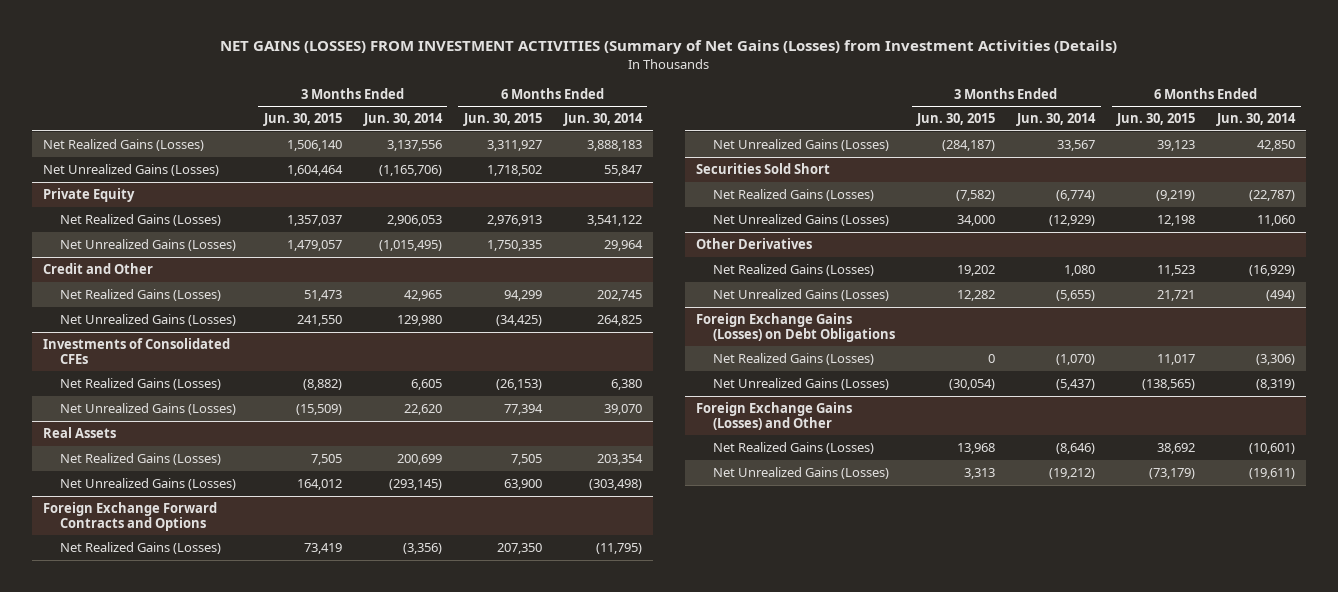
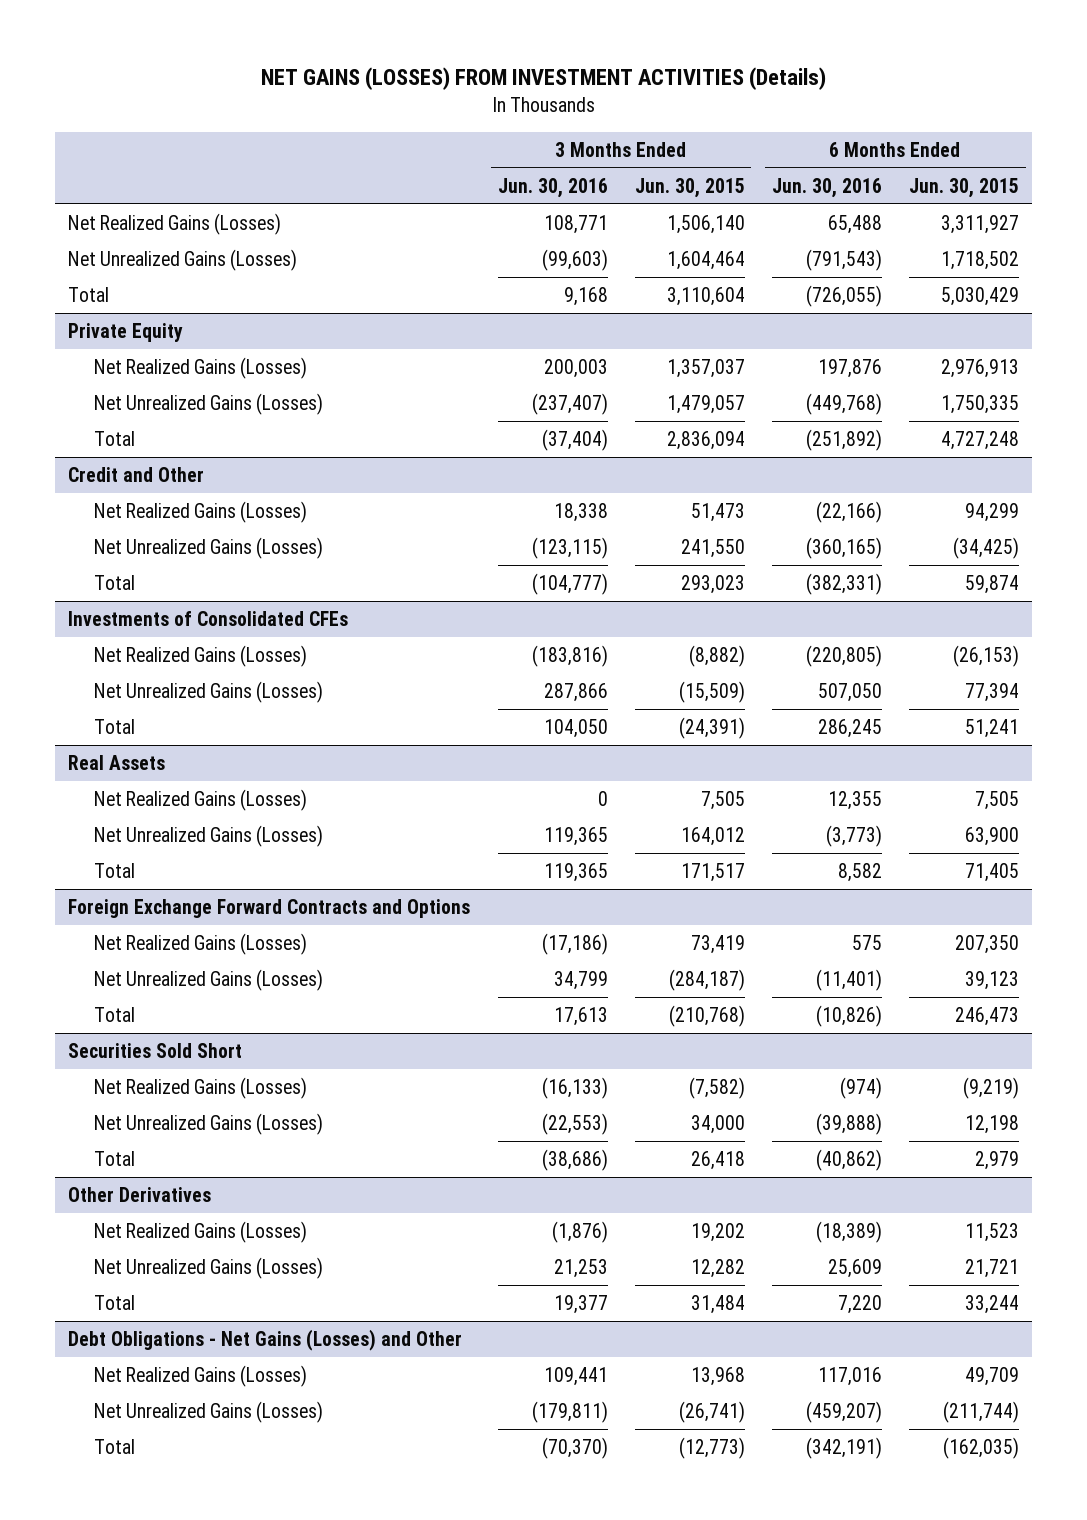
[219,40,1117,55] NET GAINS (LOSSES) FROM INVESTMENT ACTIVITIES (Summary of Net Gains (Losses) from Investment Activities (Details) -> [260,67,826,91] NET GAINS (LOSSES) FROM INVESTMENT ACTIVITIES (Details)
[362,113,443,127] Jun. 30, 2014 -> none
[562,113,643,127] Jun. 30, 2014 -> none
none -> [497,177,608,198] Jun. 30, 2016
none -> [771,177,882,198] Jun. 30, 2016
none -> [68,286,110,302] Total
none -> [94,430,136,446] Total
none -> [94,574,136,590] Total
none -> [94,718,136,734] Total
none -> [94,862,136,878] Total
none -> [94,1006,136,1022] Total
none -> [94,1150,136,1166] Total
[695,312,896,342] Foreign Exchange Gains (Losses) on Debt Obligations -> none
[695,401,852,430] Foreign Exchange Gains (Losses) and Other -> none
[713,441,875,454] Net Realized Gains (Losses) -> none
[713,466,890,479] Net Unrealized Gains (Losses) -> none
none -> [94,1294,136,1310] Total
none -> [68,1328,463,1351] Debt Obligations - Net Gains (Losses) and Other
[988,353,996,363] 0 -> [690,1366,745,1386] 13,968
[1157,353,1196,365] 11,017 -> [964,1366,1019,1386] 49,709
[949,378,996,390] (30,054) -> [678,1400,745,1423] (26,741)
[1142,378,1196,390] (138,565) -> [942,1400,1019,1423] (211,744)
none -> [94,1438,136,1454] Total

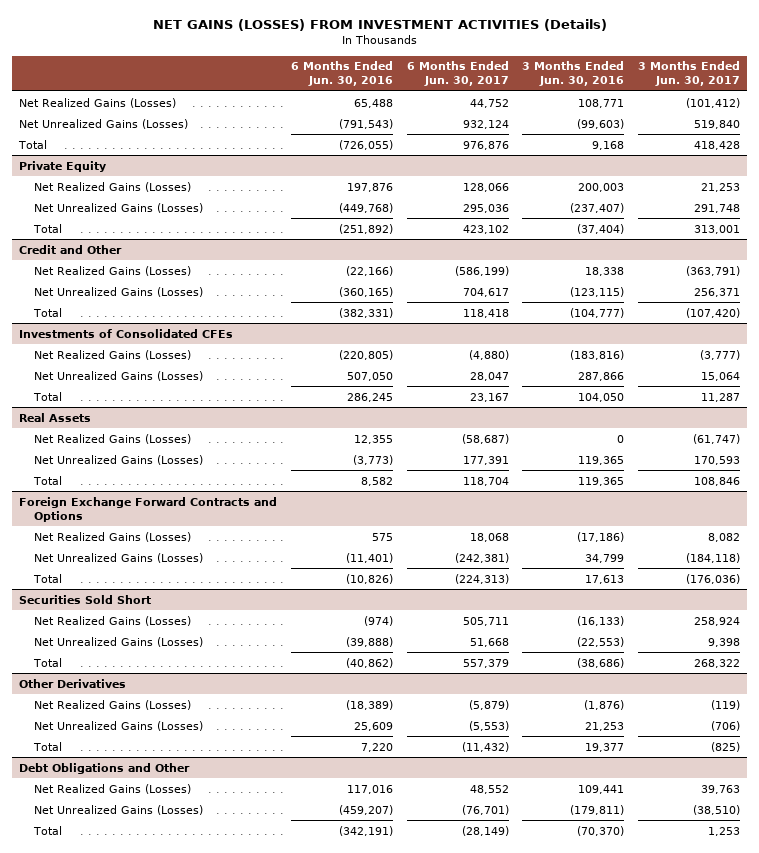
[634,177,745,198] Jun. 30, 2015 -> none
[908,177,1019,198] Jun. 30, 2015 -> none
none -> [406,61,509,87] 6 Months Ended Jun. 30, 2017
none -> [638,61,741,87] 3 Months Ended Jun. 30, 2017
[68,1328,463,1351] Debt Obligations - Net Gains (Losses) and Other -> [18,762,190,774] Debt Obligations and Other

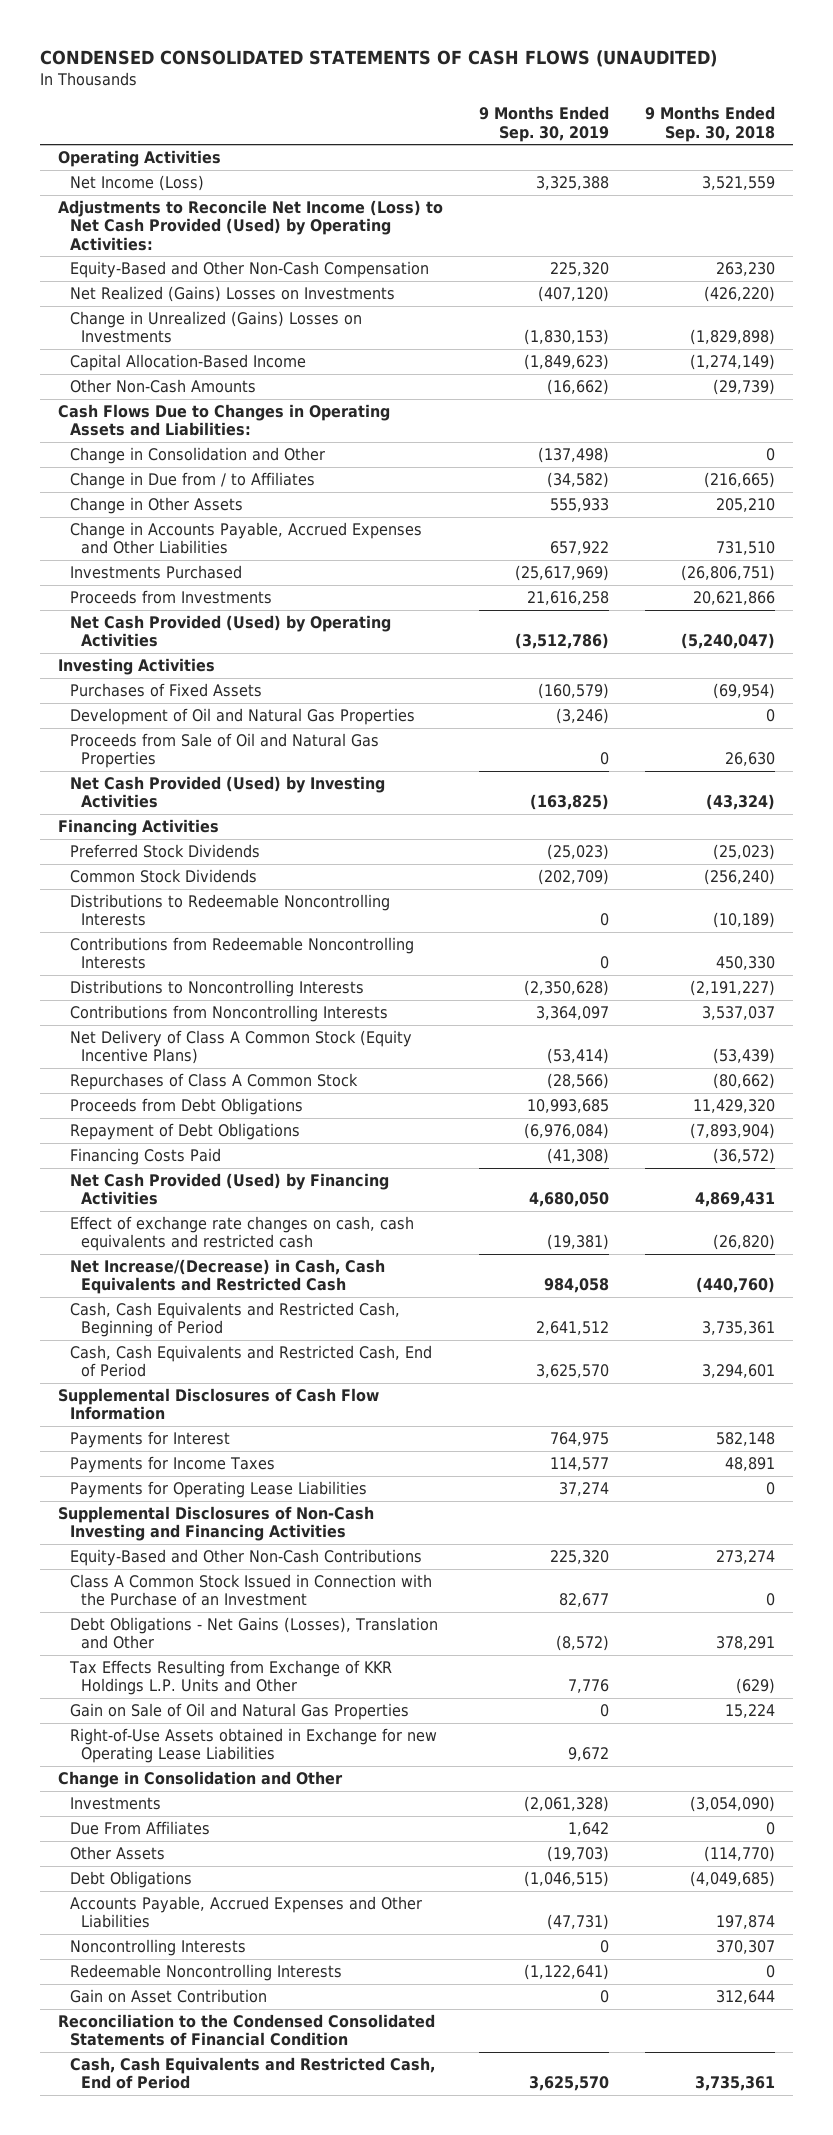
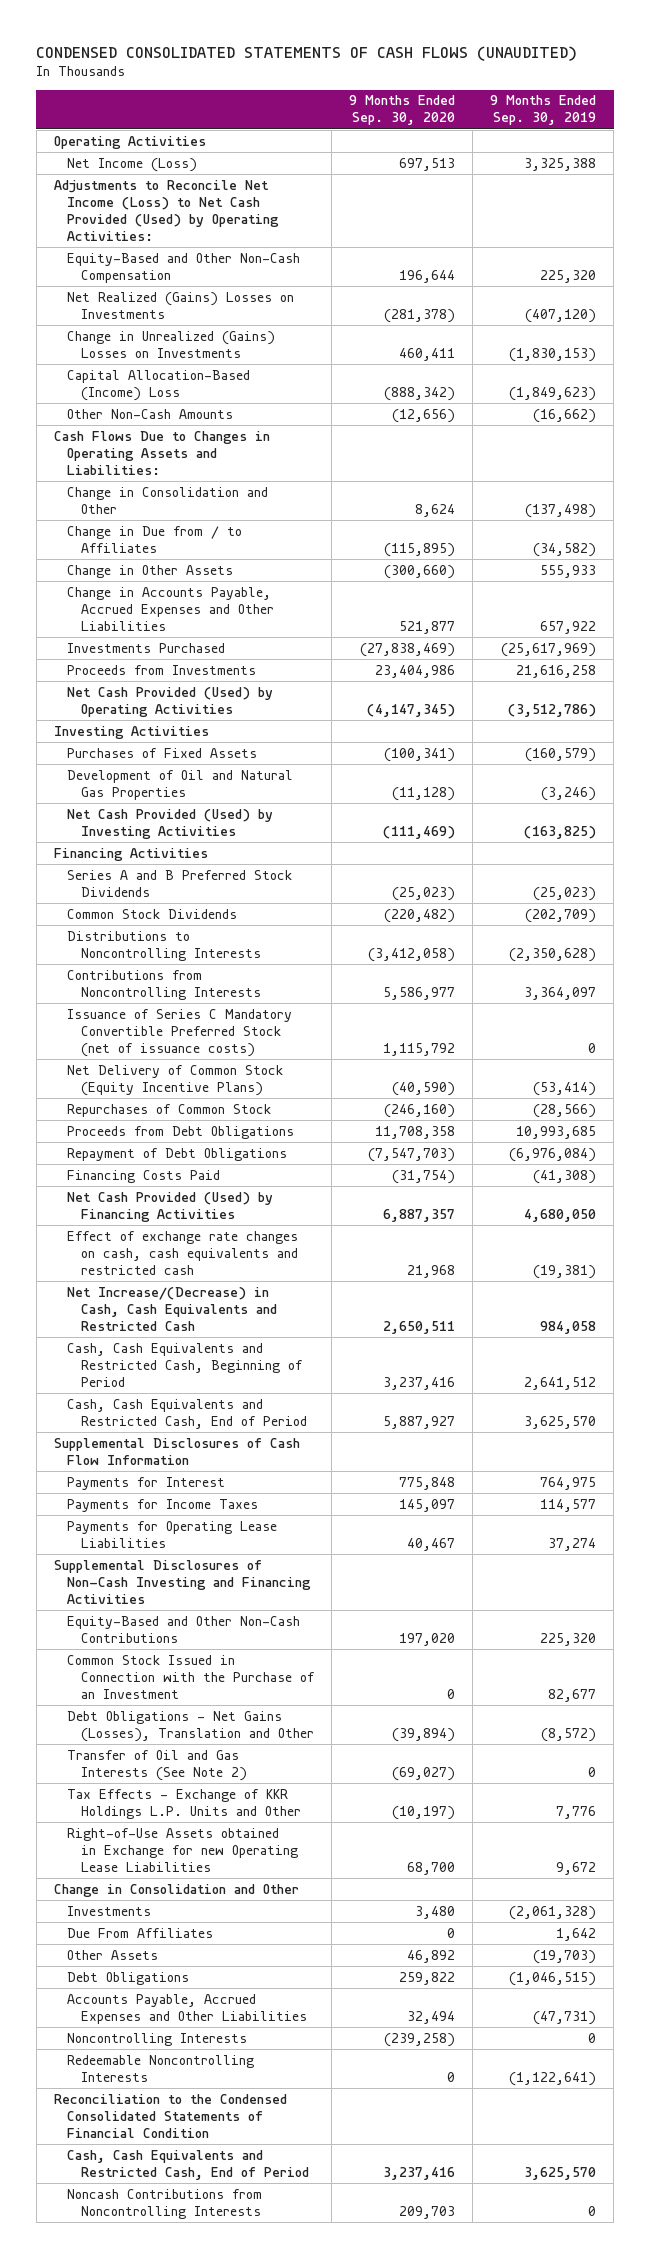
[645,106,776,142] 9 Months Ended Sep. 30, 2018 -> none
none -> [348,95,455,126] 9 Months Ended Sep. 30, 2020
[69,354,306,372] Capital Allocation-Based Income -> [67,369,251,401] Capital Allocation-Based (Income) Loss
[69,733,379,769] Proceeds from Sale of Oil and Natural Gas Properties -> none
[69,844,260,859] Preferred Stock Dividends -> [67,869,293,897] Series A and B Preferred Stock Dividends
[69,894,390,927] Distributions to Redeemable Noncontrolling Interests -> none
[69,937,414,970] Contributions from Redeemable Noncontrolling Interests -> none
none -> [67,1008,293,1057] Issuance of Series C Mandatory Convertible Preferred Stock (net of issuance costs)
[69,1030,412,1065] Net Delivery of Class A Common Stock (Equity Incentive Plans) -> [67,1064,284,1096] Net Delivery of Common Stock (Equity Incentive Plans)
[69,1073,358,1091] Repurchases of Class A Common Stock -> [67,1103,272,1117] Repurchases of Common Stock
[69,1574,432,1607] Class A Common Stock Issued in Connection with the Purchase of an Investment -> [67,1654,315,1699] Common Stock Issued in Connection with the Purchase of an Investment
[69,1703,409,1721] Gain on Sale of Oil and Natural Gas Properties -> none
none -> [67,1749,247,1781] Transfer of Oil and Gas Interests (See Note 2)
[68,1660,392,1696] Tax Effects Resulting from Exchange of KKR Holdings L.P. Units and Other -> [67,1788,301,1819] Tax Effects - Exchange of KKR Holdings L.P. Units and Other
[69,1989,267,2004] Gain on Asset Contribution -> none
none -> [67,2188,263,2219] Noncash Contributions from Noncontrolling Interests

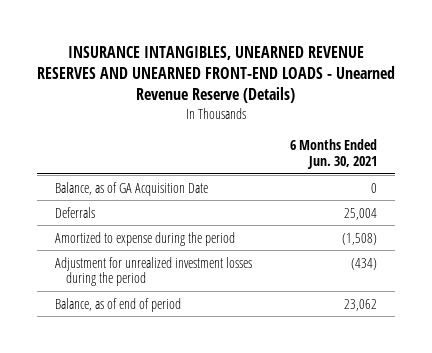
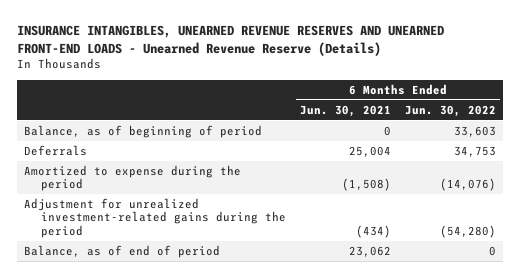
none -> [405,104,497,117] Jun. 30, 2022
[55,181,209,196] Balance, as of GA Acquisition Date -> [24,124,263,138] Balance, as of beginning of period
[55,256,253,287] Adjustment for unrealized investment losses during the period -> [24,197,286,239] Adjustment for unrealized investment-related gains during the period

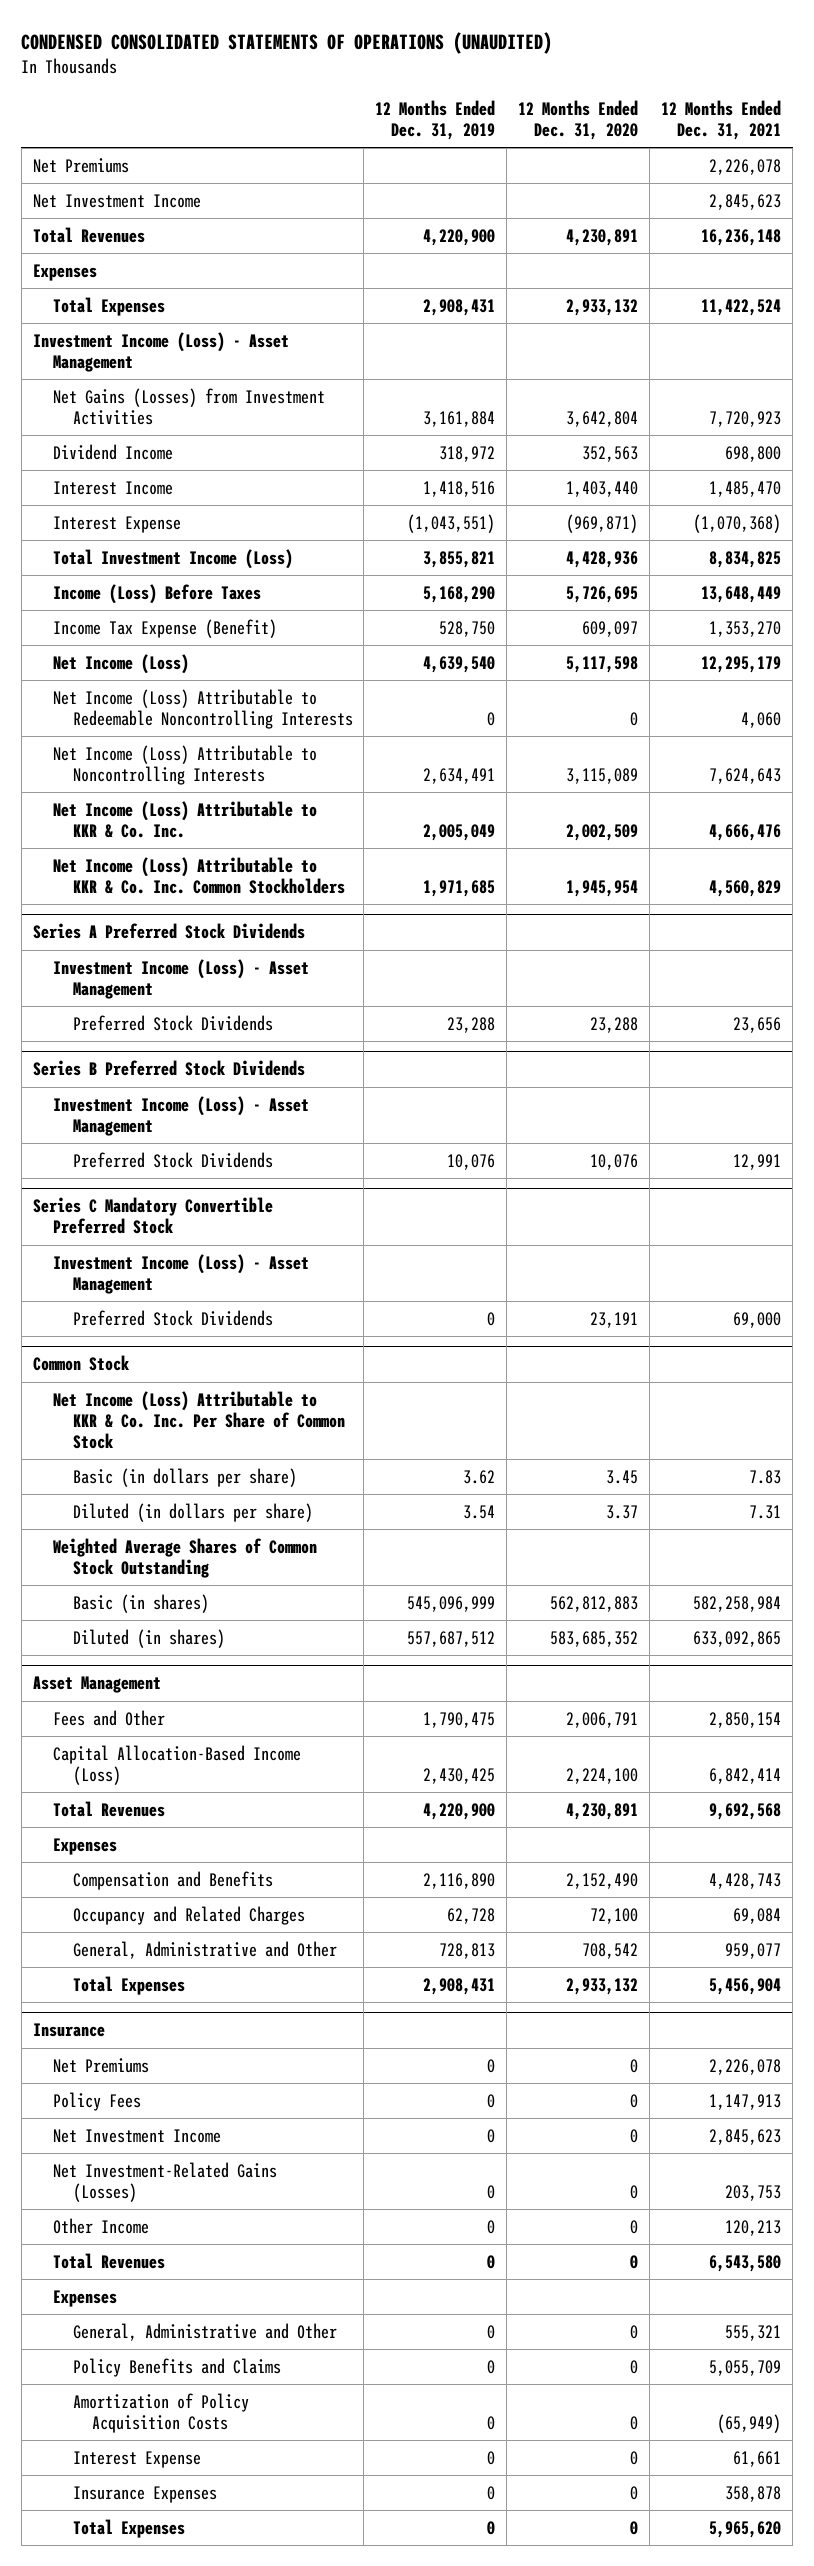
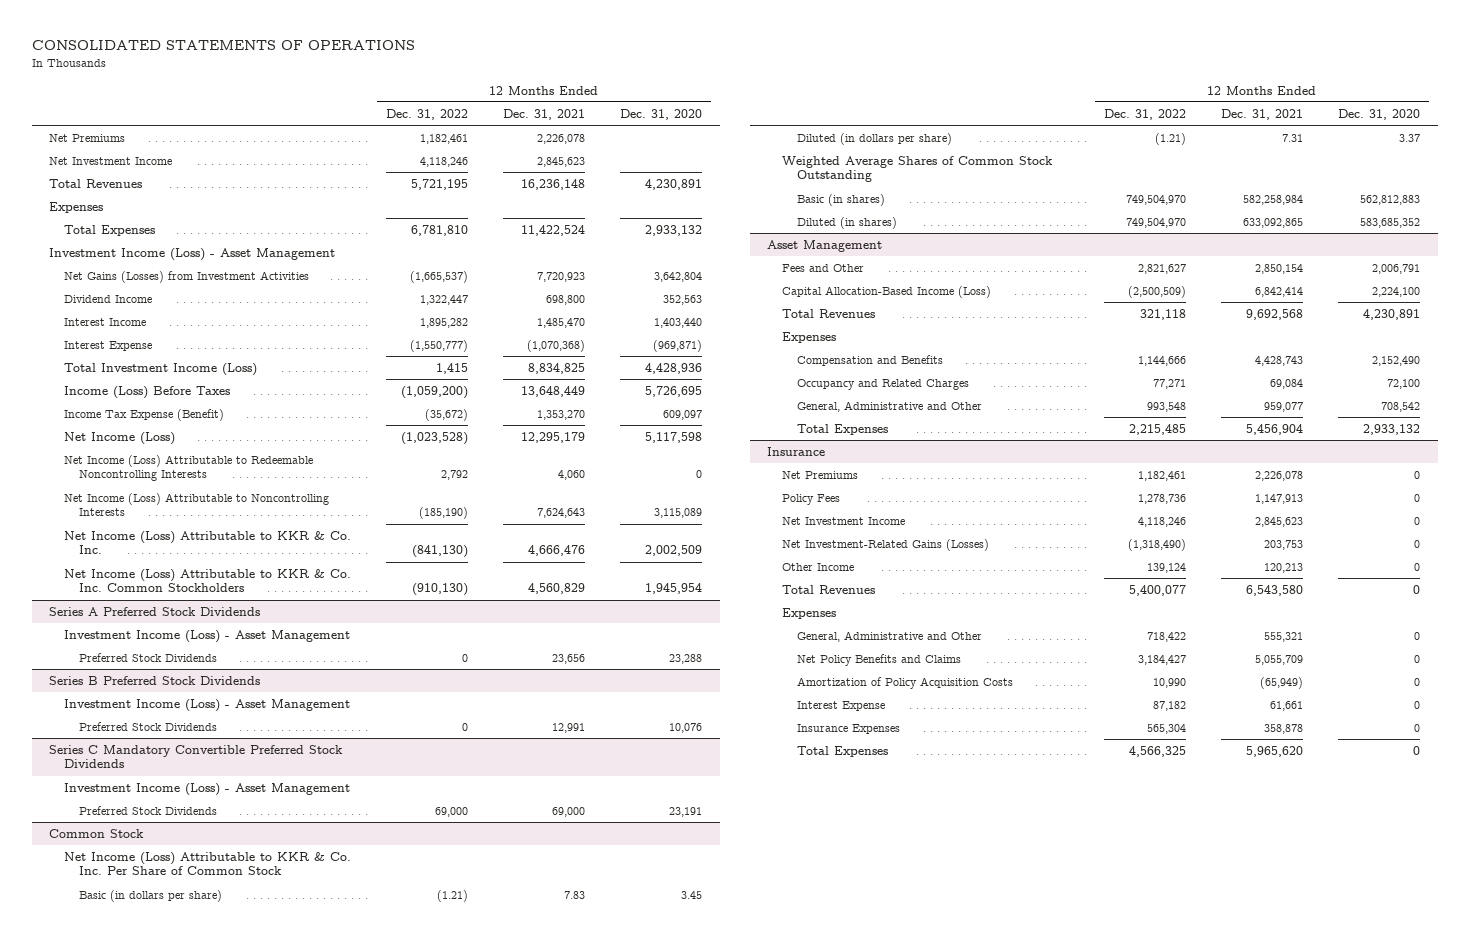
[21,31,553,54] CONDENSED CONSOLIDATED STATEMENTS OF OPERATIONS (UNAUDITED) -> [31,40,415,51] CONSOLIDATED STATEMENTS OF OPERATIONS
[375,99,496,140] 12 Months Ended Dec. 31, 2019 -> none
none -> [385,108,468,120] Dec. 31, 2022
[32,1197,273,1235] Series C Mandatory Convertible Preferred Stock -> [49,744,344,769] Series C Mandatory Convertible Preferred Stock Dividends
[72,2357,281,2377] Policy Benefits and Claims -> [796,653,961,666] Net Policy Benefits and Claims

